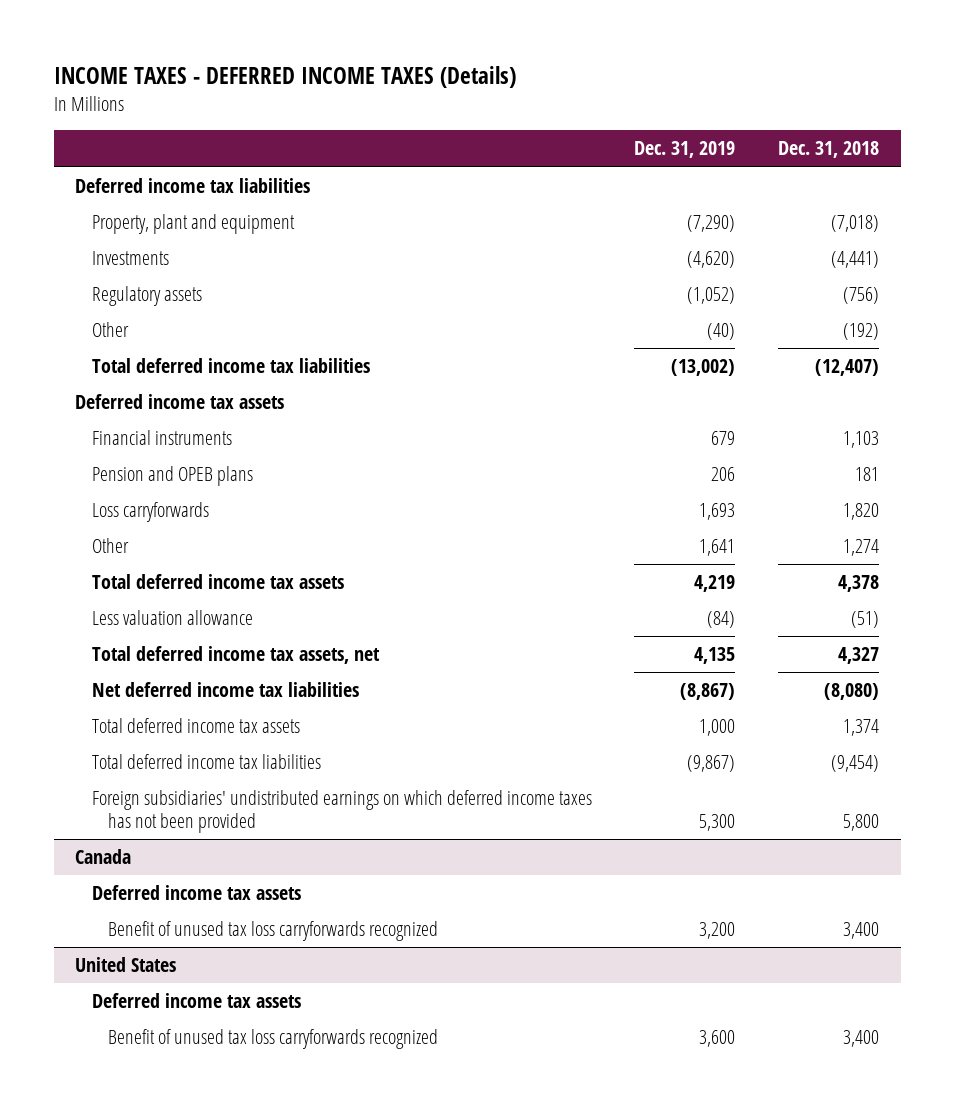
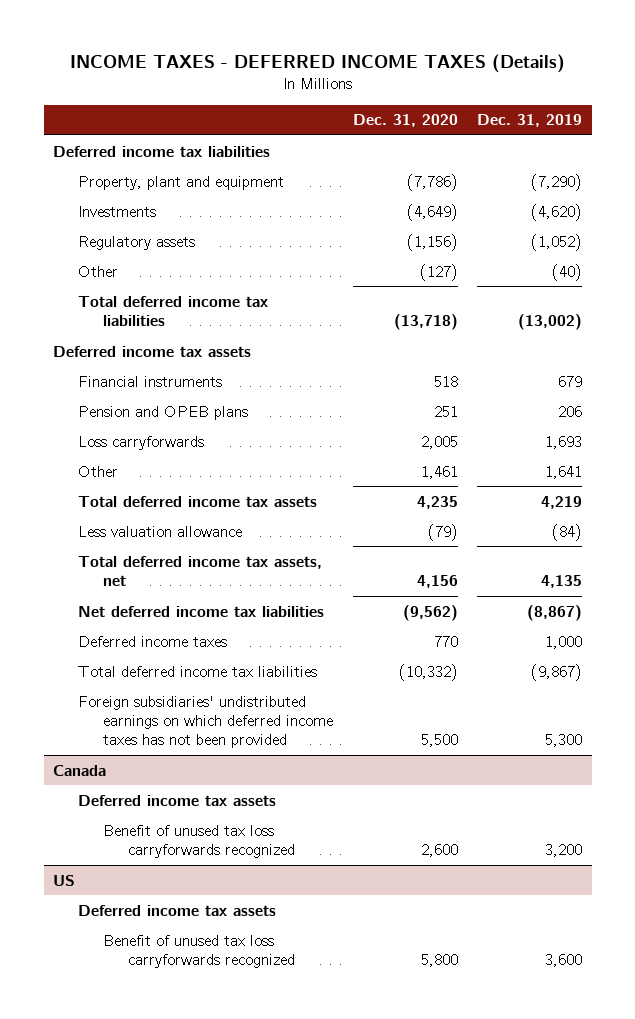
[778,141,880,159] Dec. 31, 2018 -> none
none -> [352,114,458,128] Dec. 31, 2020
[91,718,300,734] Total deferred income tax assets -> [78,635,228,647] Deferred income taxes
[74,957,176,973] United States -> [53,874,76,886] US

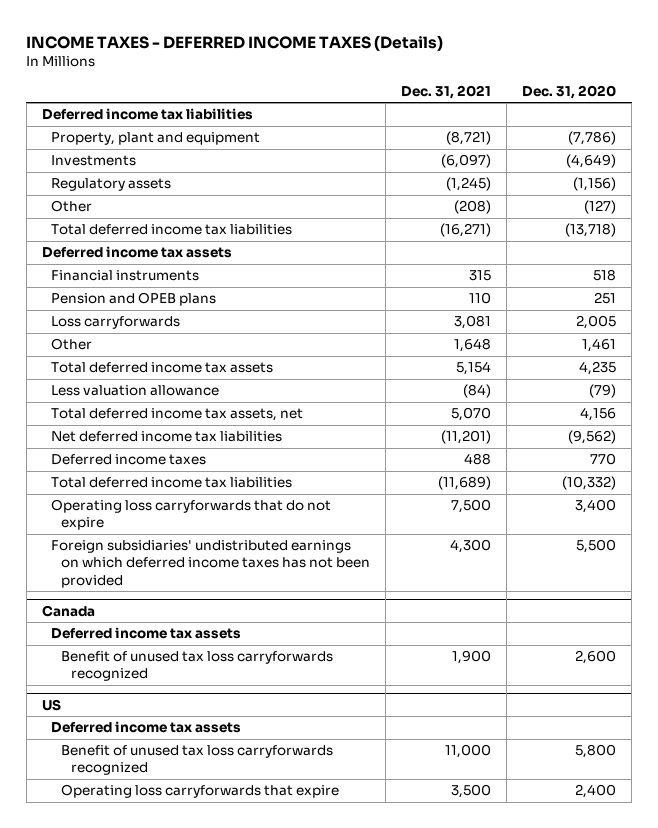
[476,114,582,128] Dec. 31, 2019 -> none
none -> [401,84,492,99] Dec. 31, 2021
none -> [51,499,332,531] Operating loss carryforwards that do not expire
none -> [61,784,340,799] Operating loss carryforwards that expire

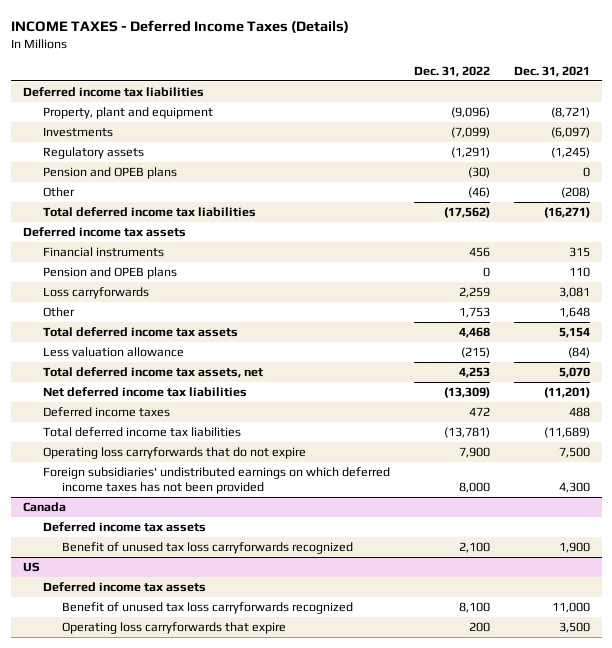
[26,34,444,51] INCOME TAXES - DEFERRED INCOME TAXES (Details) -> [10,19,349,33] INCOME TAXES - Deferred Income Taxes (Details)
[522,84,617,99] Dec. 31, 2020 -> none
none -> [413,65,490,77] Dec. 31, 2022
none -> [42,167,177,180] Pension and OPEB plans

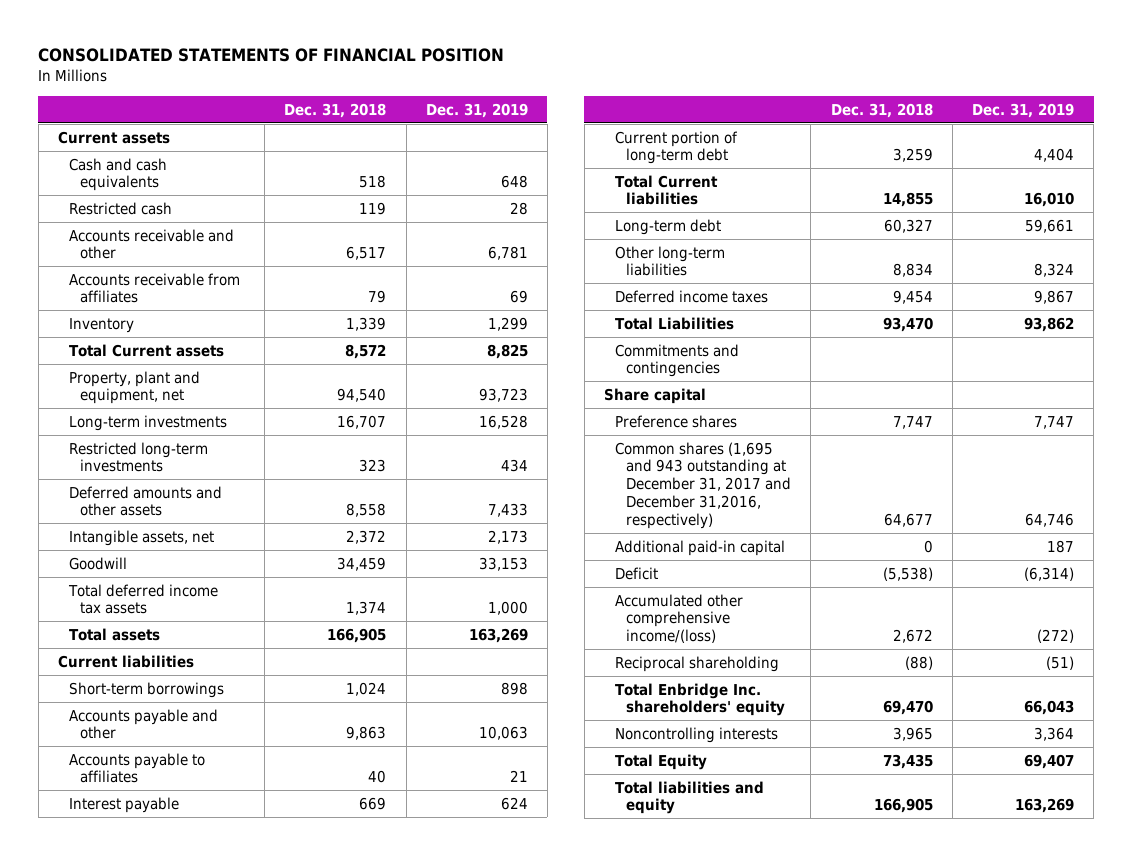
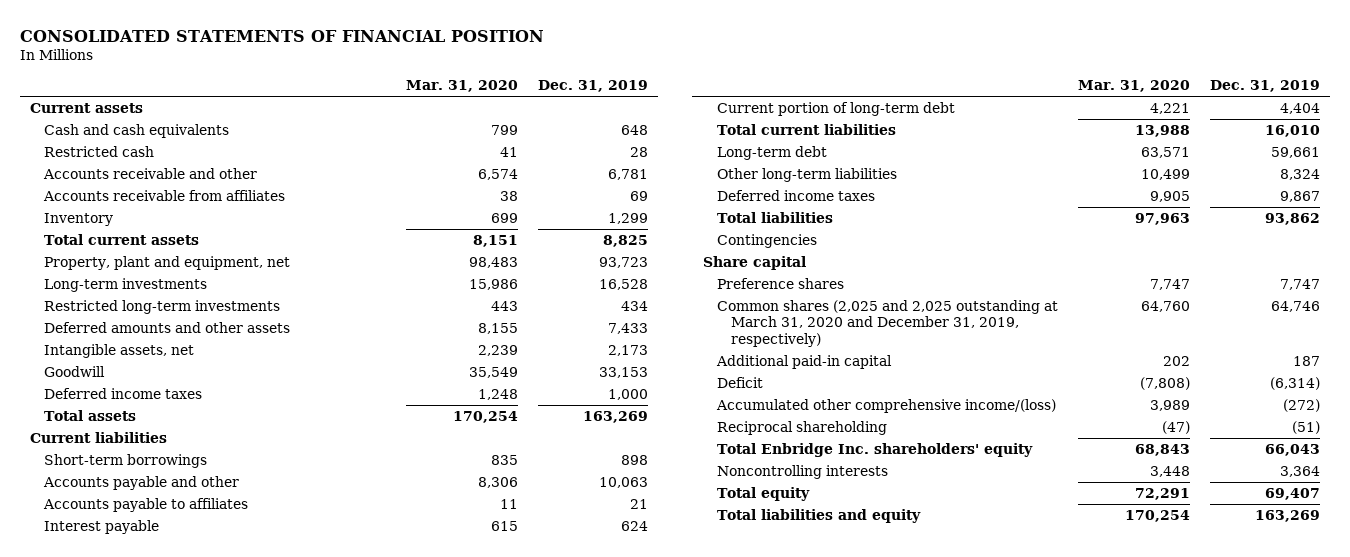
[284,102,387,118] Dec. 31, 2018 -> none
none -> [405,80,518,93] Mar. 31, 2020
[68,343,224,357] Total Current assets -> [44,234,200,246] Total current assets
[67,583,218,615] Total deferred income tax assets -> [44,388,203,400] Deferred income taxes
[615,174,719,206] Total Current liabilities -> [716,124,896,136] Total current liabilities
[615,316,735,330] Total Liabilities -> [716,212,833,224] Total liabilities
[615,343,740,378] Commitments and contingencies -> [716,234,817,249] Contingencies
[615,441,792,529] Common shares (1,695 and 943 outstanding at December 31, 2017 and December 31,2016, respectively) -> [716,300,1058,347] Common shares (2,025 and 2,025 outstanding at March 31, 2020 and December 31, 2019, respectively)
[615,753,708,770] Total Equity -> [716,487,810,502] Total equity

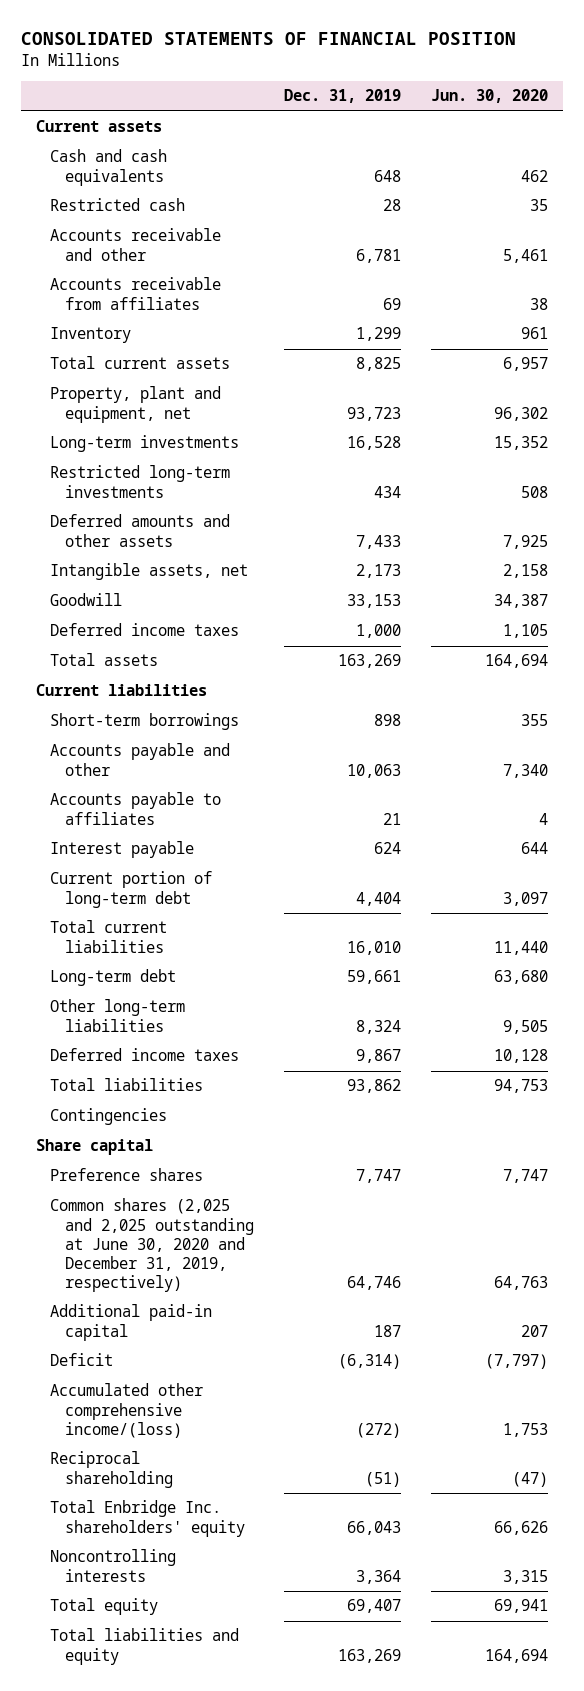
[405,80,518,93] Mar. 31, 2020 -> none
none -> [430,89,548,104] Jun. 30, 2020
[716,300,1058,347] Common shares (2,025 and 2,025 outstanding at March 31, 2020 and December 31, 2019, respectively) -> [50,1198,254,1292] Common shares (2,025 and 2,025 outstanding at June 30, 2020 and December 31, 2019, respectively)

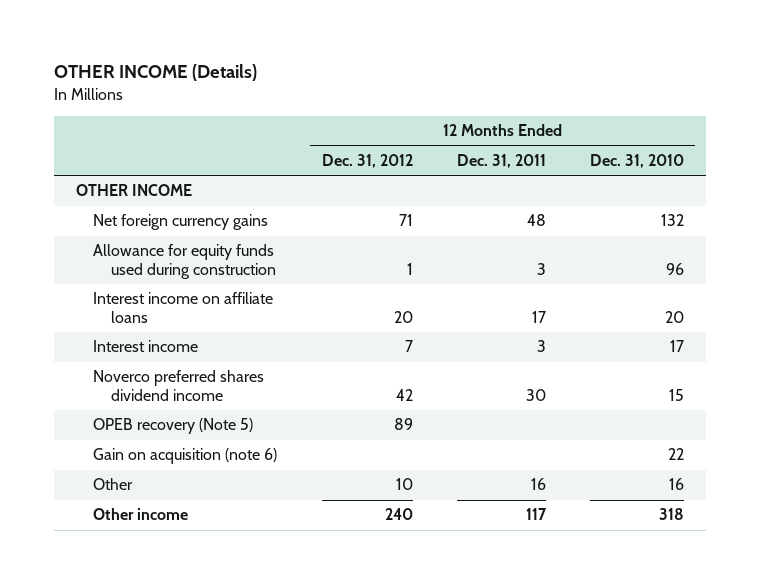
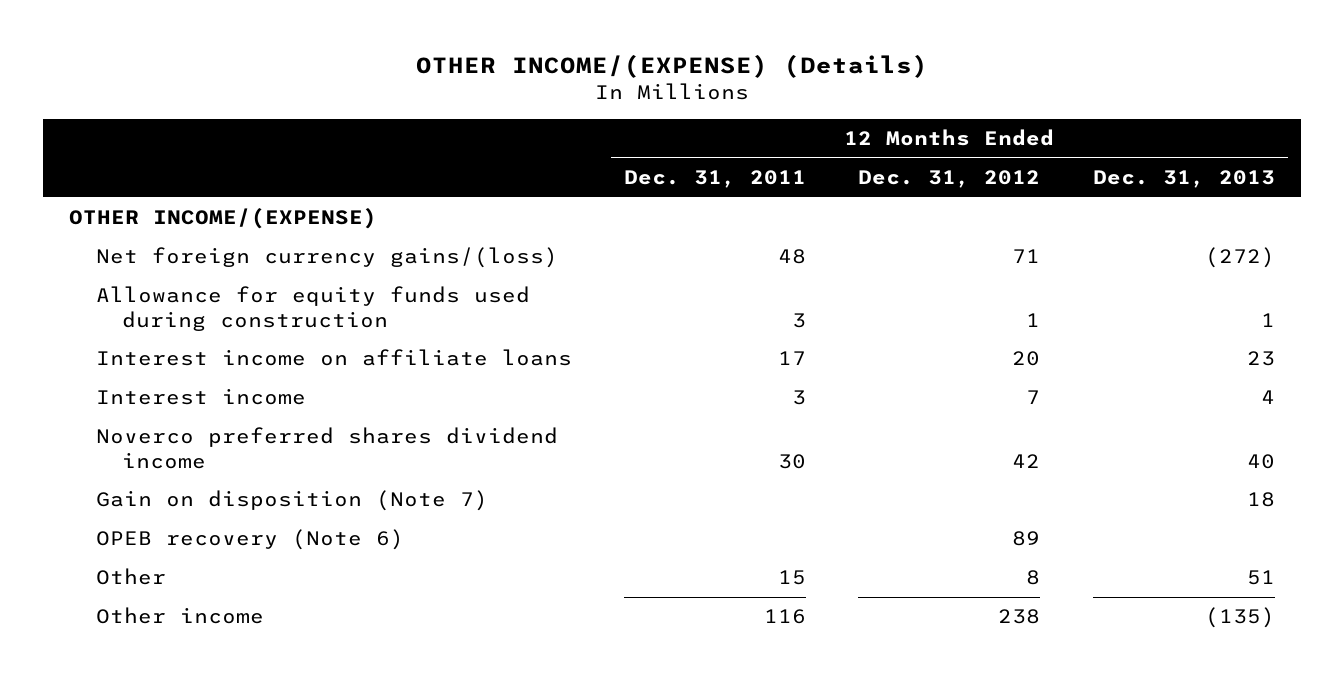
[53,64,257,82] OTHER INCOME (Details) -> [415,54,928,79] OTHER INCOME/(EXPENSE) (Details)
[590,153,685,168] Dec. 31, 2010 -> none
none -> [1092,169,1275,188] Dec. 31, 2013
[75,184,192,197] OTHER INCOME -> [69,208,378,230] OTHER INCOME/(EXPENSE)
[93,214,269,231] Net foreign currency gains -> [95,247,558,269] Net foreign currency gains/(loss)
[93,448,278,465] Gain on acquisition (note 6) -> none
none -> [95,490,488,512] Gain on disposition (Note 7)
[93,418,254,435] OPEB recovery (Note 5) -> [95,529,404,551] OPEB recovery (Note 6)
[395,478,413,491] 10 -> [1026,570,1041,586] 8
[530,478,546,491] 16 -> [778,570,807,586] 15
[384,508,413,521] 240 -> [998,609,1041,625] 238
[525,508,547,521] 117 -> [764,609,807,625] 116

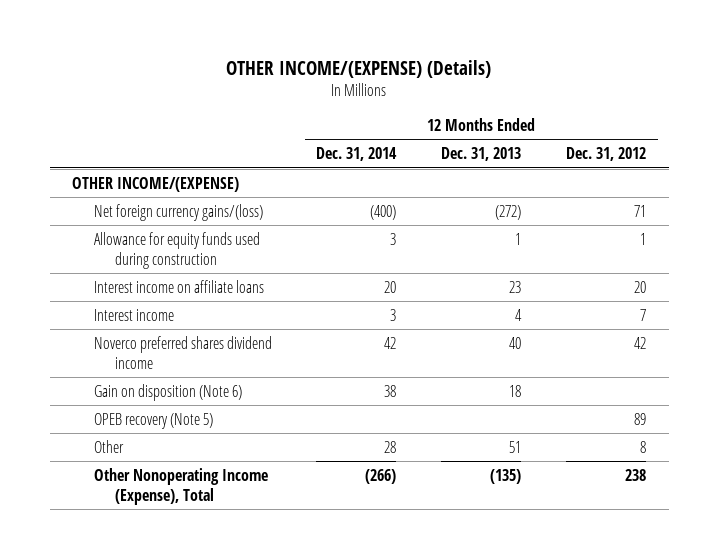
[624,169,807,188] Dec. 31, 2011 -> none
none -> [316,147,398,162] Dec. 31, 2014
[95,490,488,512] Gain on disposition (Note 7) -> [93,383,242,401] Gain on disposition (Note 6)
[95,529,404,551] OPEB recovery (Note 6) -> [93,412,213,429] OPEB recovery (Note 5)
[95,607,264,625] Other income -> [93,467,268,506] Other Nonoperating Income (Expense), Total

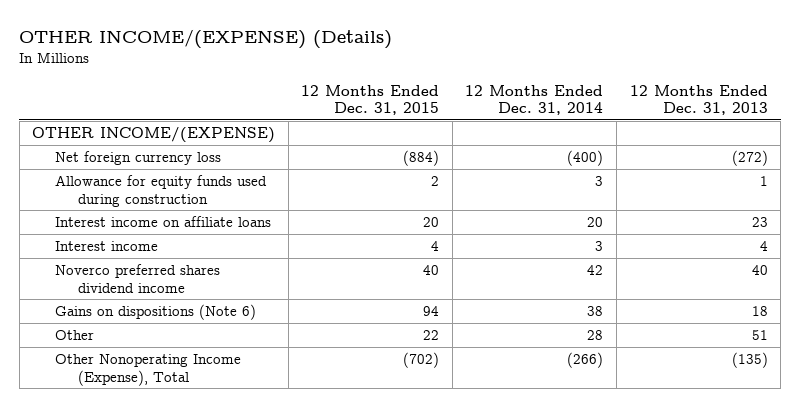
[566,147,647,162] Dec. 31, 2012 -> none
none -> [301,84,440,116] 12 Months Ended Dec. 31, 2015
[93,203,263,221] Net foreign currency gains/(loss) -> [55,151,222,166] Net foreign currency loss
[93,412,213,429] OPEB recovery (Note 5) -> none
[93,383,242,401] Gain on disposition (Note 6) -> [55,304,257,321] Gains on dispositions (Note 6)

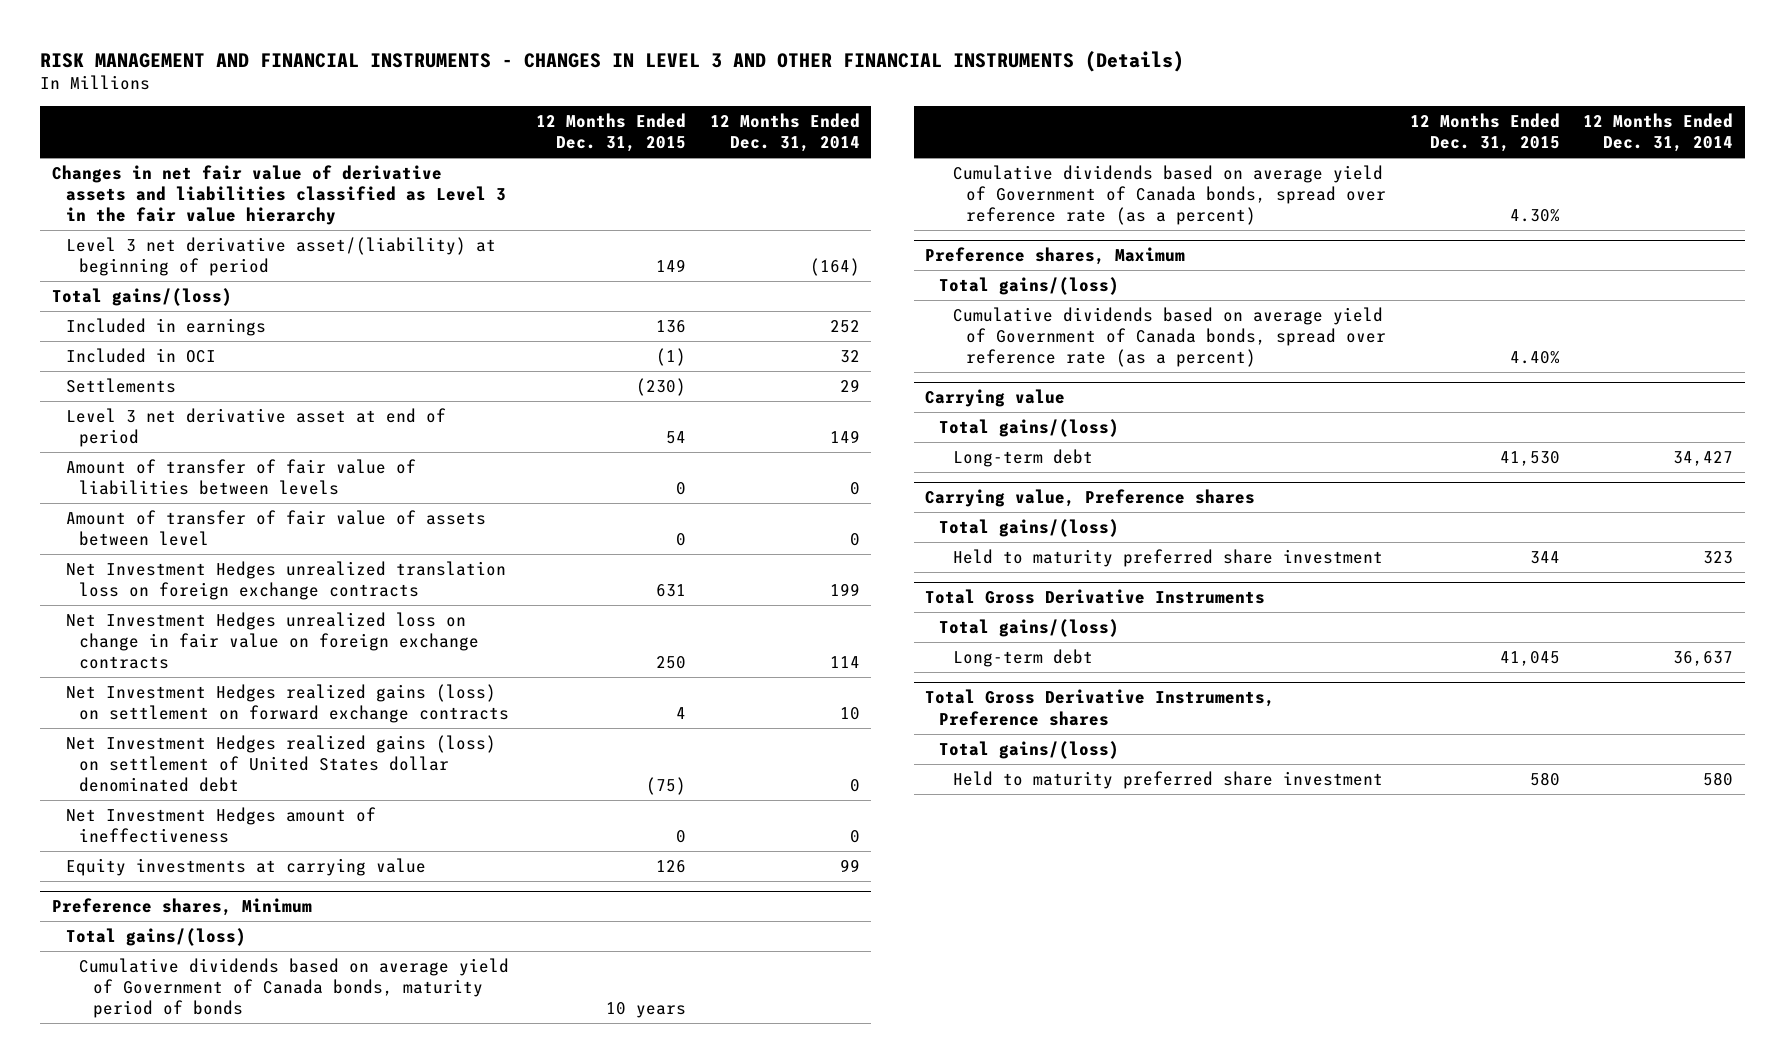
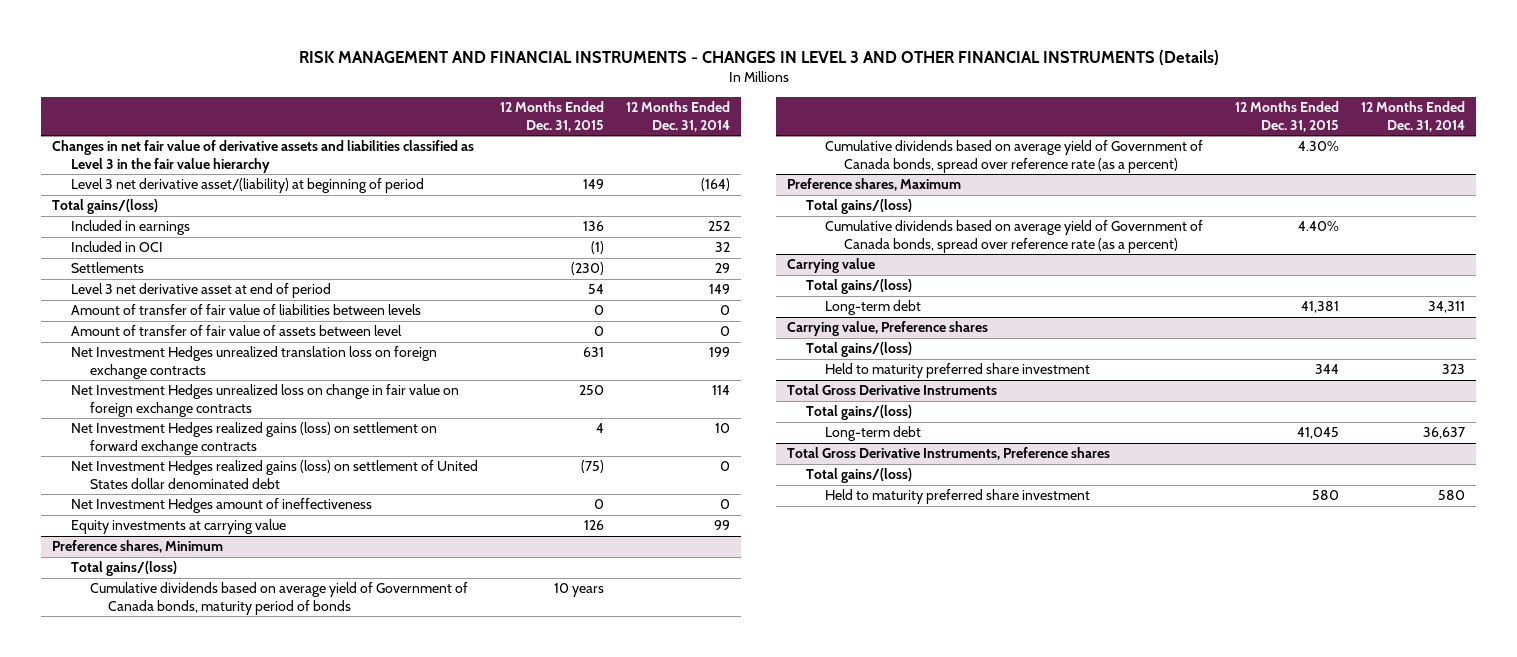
[1499,450,1560,466] 41,530 -> [1301,301,1340,314] 41,381
[1672,450,1733,466] 34,427 -> [1428,301,1466,314] 34,311

